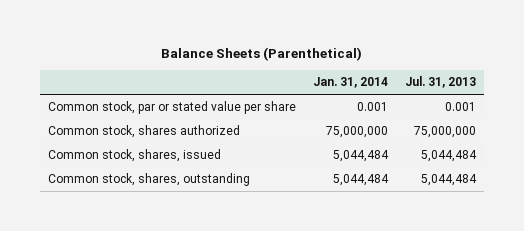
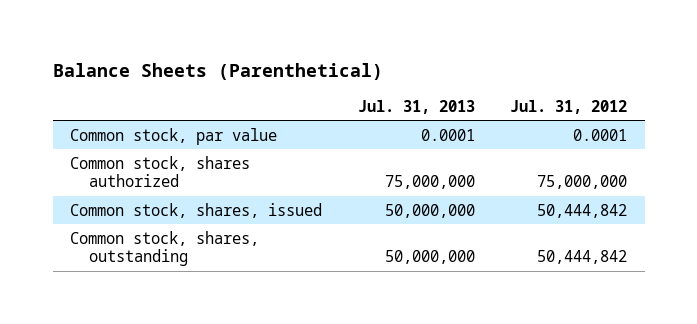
[312,77,388,89] Jan. 31, 2014 -> none
none -> [510,99,628,114] Jul. 31, 2012
[48,101,297,115] Common stock, par or stated value per share -> [70,127,278,145] Common stock, par value
[444,102,476,112] 0.001 -> [420,128,475,141] 0.0001
[420,150,477,163] 5,044,484 -> [384,203,475,218] 50,000,000
[420,174,477,187] 5,044,484 -> [384,250,475,265] 50,000,000

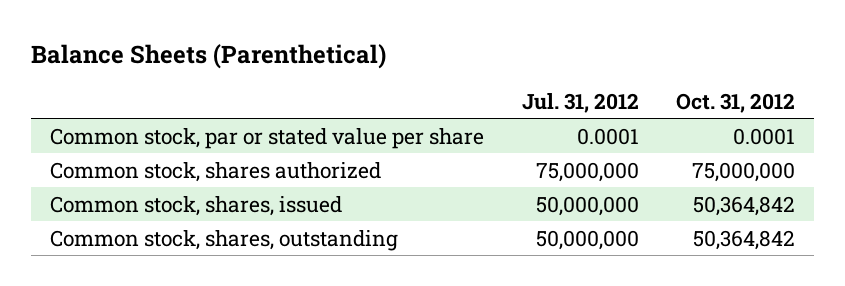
[357,99,475,114] Jul. 31, 2013 -> none
none -> [676,92,796,113] Oct. 31, 2012
[70,127,278,145] Common stock, par value -> [49,127,484,149] Common stock, par or stated value per share
[537,203,628,218] 50,444,842 -> [535,195,639,216] 50,000,000
[537,250,628,265] 50,444,842 -> [535,229,639,250] 50,000,000

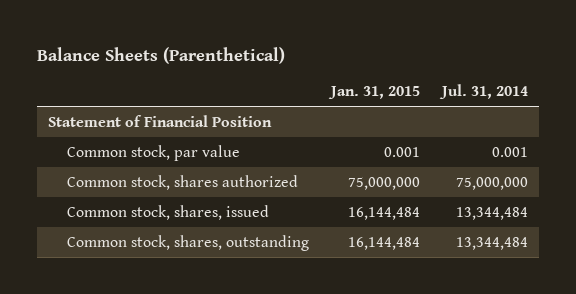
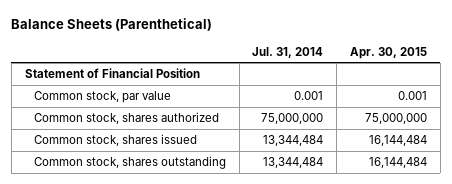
[328,86,421,100] Jan. 31, 2015 -> none
none -> [350,46,428,59] Apr. 30, 2015
[67,204,270,220] Common stock, shares, issued -> [33,134,197,147] Common stock, shares issued
[67,234,310,251] Common stock, shares, outstanding -> [33,156,226,170] Common stock, shares outstanding

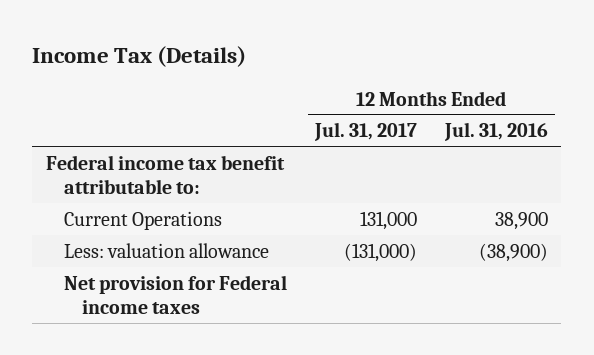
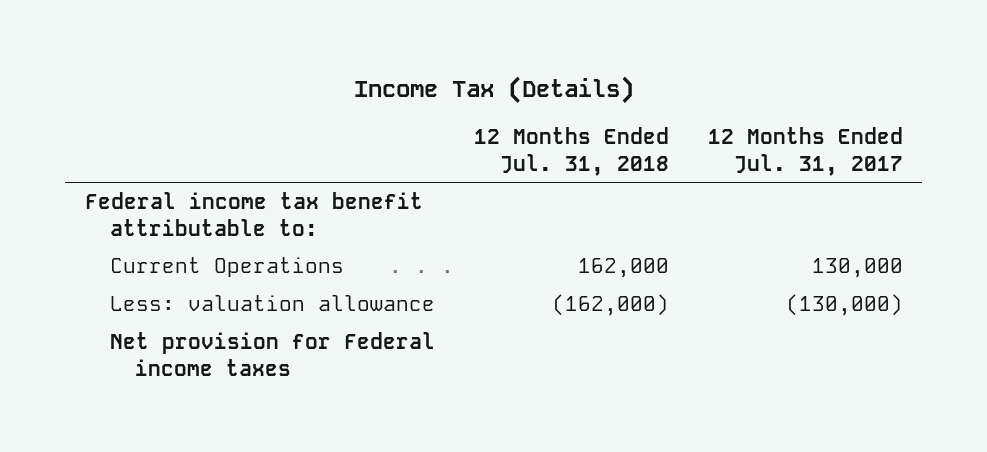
[443,122,548,142] Jul. 31, 2016 -> none
none -> [473,127,669,176] 12 Months Ended Jul. 31, 2018
[359,210,417,230] 131,000 -> [811,258,903,279] 130,000
[343,242,417,262] (131,000) -> [785,294,903,317] (130,000)

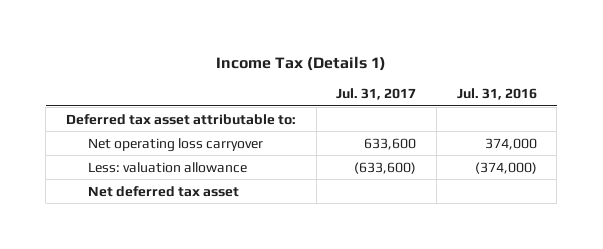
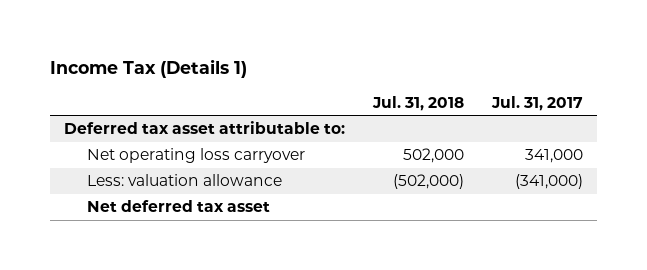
[456,88,537,101] Jul. 31, 2016 -> none
none -> [372,95,465,111] Jul. 31, 2018
[364,137,417,150] 633,600 -> [525,149,584,164] 341,000
[354,161,417,174] (633,600) -> [515,174,584,190] (341,000)

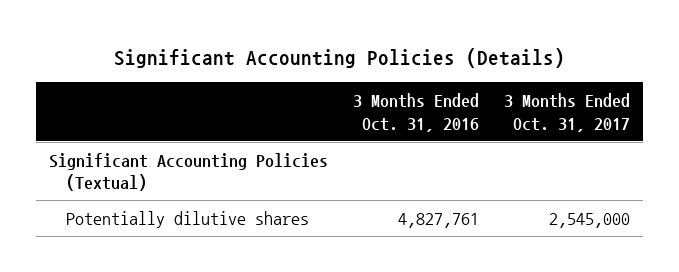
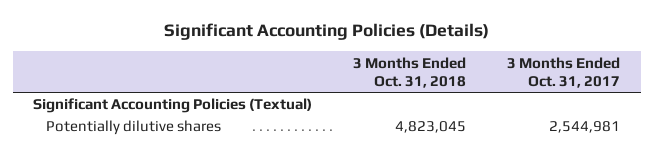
[353,93,480,132] 3 Months Ended Oct. 31, 2016 -> none
none -> [353,56,467,88] 3 Months Ended Oct. 31, 2018
[549,212,631,228] 2,545,000 -> [549,121,621,134] 2,544,981

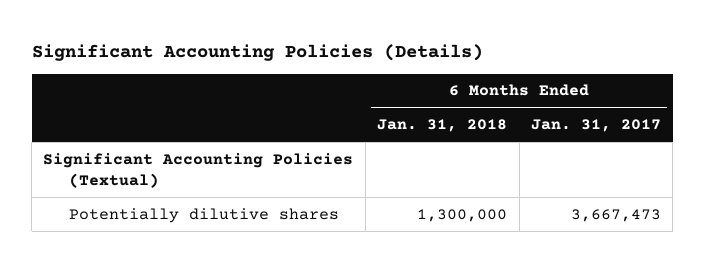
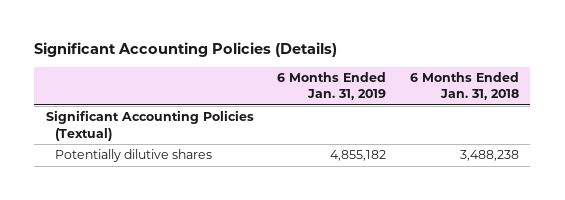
[531,119,662,133] Jan. 31, 2017 -> none
none -> [277,72,387,101] 6 Months Ended Jan. 31, 2019
[417,208,508,222] 1,300,000 -> [459,150,519,162] 3,488,238

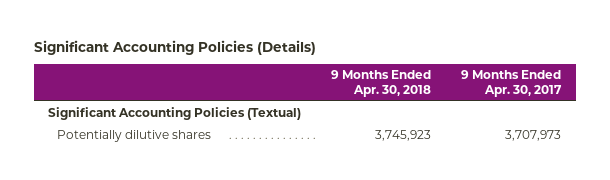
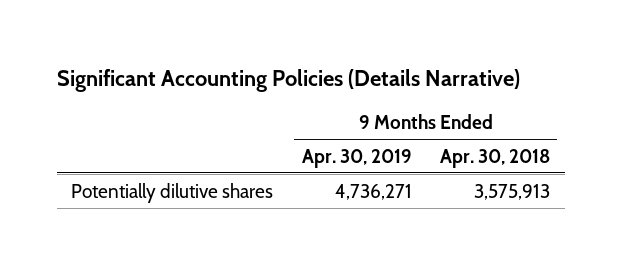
[33,39,316,55] Significant Accounting Policies (Details) -> [56,69,520,93] Significant Accounting Policies (Details Narrative)
[461,69,563,97] 9 Months Ended Apr. 30, 2017 -> none
none -> [301,148,412,168] Apr. 30, 2019
[48,107,302,121] Significant Accounting Policies (Textual) -> none
[375,130,432,142] 3,745,923 -> [474,183,551,200] 3,575,913

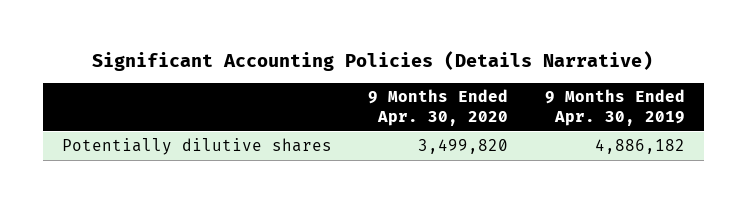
[440,148,551,168] Apr. 30, 2018 -> none
none -> [368,89,509,127] 9 Months Ended Apr. 30, 2020
[334,183,412,200] 4,736,271 -> [595,139,686,155] 4,886,182

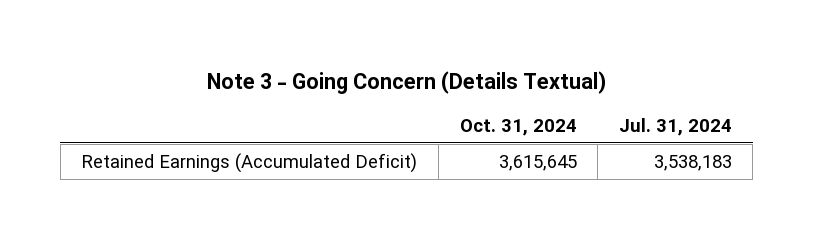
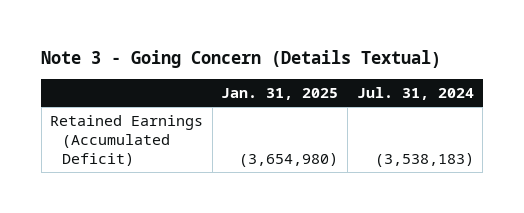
[459,119,577,137] Oct. 31, 2024 -> none
none -> [221,88,339,101] Jan. 31, 2025
[653,155,732,172] 3,538,183 -> [374,152,474,167] (3,538,183)

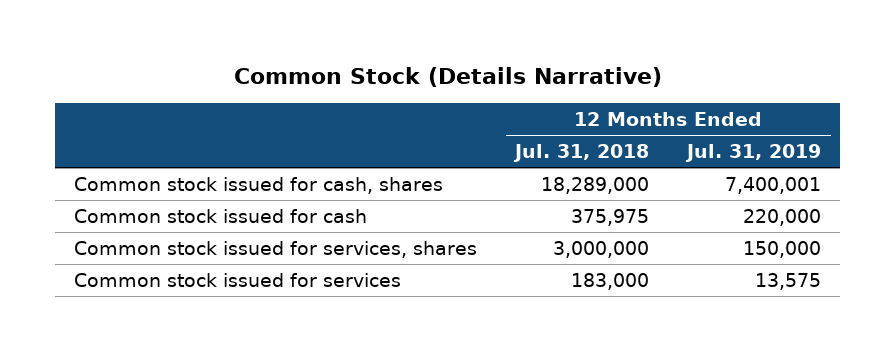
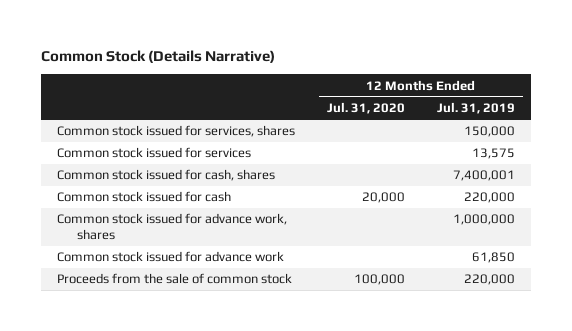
[513,144,650,163] Jul. 31, 2018 -> none
none -> [326,102,405,115] Jul. 31, 2020
[74,176,444,194] Common stock issued for cash, shares -> [57,169,276,182] Common stock issued for cash, shares
[74,208,368,223] Common stock issued for cash -> [57,191,232,203] Common stock issued for cash
none -> [57,213,288,240] Common stock issued for advance work, shares
none -> [57,251,285,263] Common stock issued for advance work
none -> [57,273,293,285] Proceeds from the sale of common stock

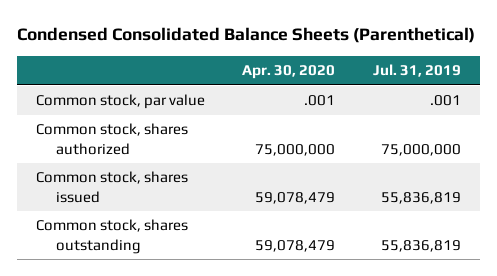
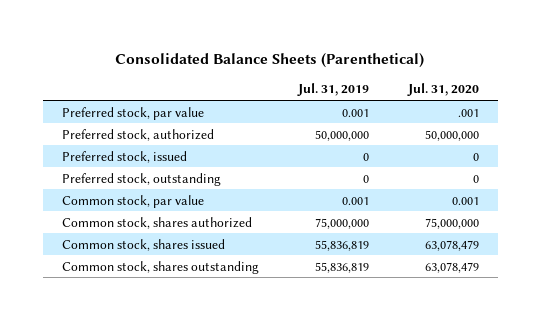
[17,27,476,44] Condensed Consolidated Balance Sheets (Parenthetical) -> [115,53,425,69] Consolidated Balance Sheets (Parenthetical)
[242,65,336,80] Apr. 30, 2020 -> none
none -> [406,83,479,97] Jul. 31, 2020
none -> [62,106,205,120] Preferred stock, par value
none -> [62,128,215,141] Preferred stock, authorized
none -> [62,150,188,163] Preferred stock, issued
none -> [62,172,222,186] Preferred stock, outstanding
[429,95,461,107] .001 -> [341,196,369,205] 0.001

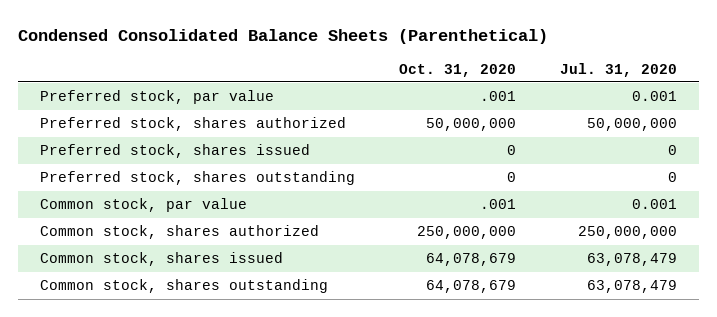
[115,53,425,69] Consolidated Balance Sheets (Parenthetical) -> [18,28,549,44] Condensed Consolidated Balance Sheets (Parenthetical)
[296,83,369,97] Jul. 31, 2019 -> none
none -> [398,63,516,77] Oct. 31, 2020
[457,108,479,117] .001 -> [631,91,677,102] 0.001
[62,128,215,141] Preferred stock, authorized -> [40,117,347,132] Preferred stock, shares authorized
[62,150,188,163] Preferred stock, issued -> [40,144,311,159] Preferred stock, shares issued
[62,172,222,186] Preferred stock, outstanding -> [40,171,356,186] Preferred stock, shares outstanding
[424,217,479,229] 75,000,000 -> [577,226,677,240] 250,000,000

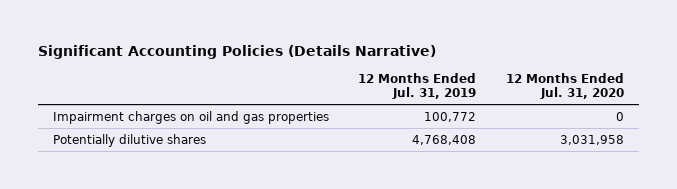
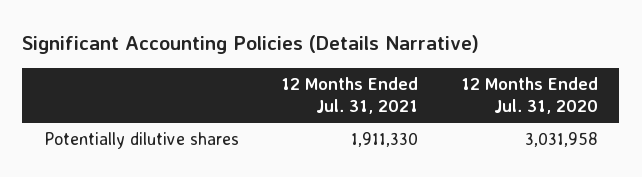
[358,73,477,100] 12 Months Ended Jul. 31, 2019 -> none
none -> [281,77,419,114] 12 Months Ended Jul. 31, 2021
[52,110,329,124] Impairment charges on oil and gas properties -> none

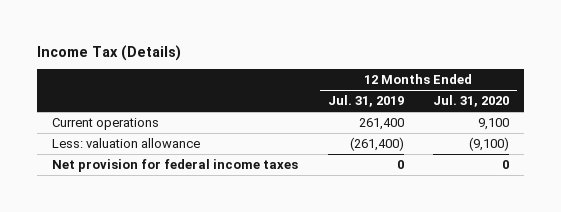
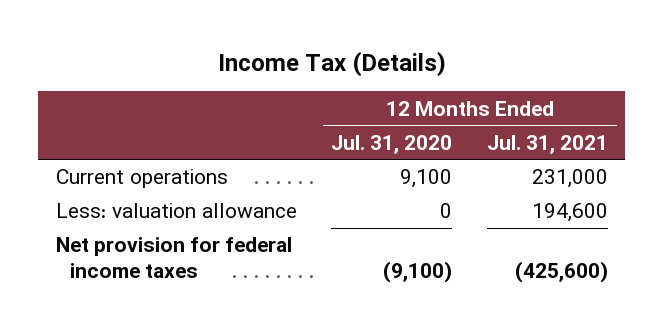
[327,95,404,108] Jul. 31, 2019 -> none
none -> [486,134,608,154] Jul. 31, 2021
[469,137,510,152] (9,100) -> [440,203,453,219] 0
[502,160,510,170] 0 -> [383,261,453,284] (9,100)

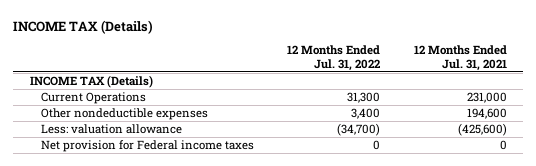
[217,50,446,77] Income Tax (Details) -> [13,19,154,34] INCOME TAX (Details)
[331,134,453,154] Jul. 31, 2020 -> none
none -> [287,45,381,71] 12 Months Ended Jul. 31, 2022
none -> [29,75,153,89] INCOME TAX (Details)
[55,169,228,189] Current operations -> [40,92,146,105] Current Operations
none -> [40,108,208,121] Other nondeductible expenses
[531,203,608,223] 194,600 -> [457,123,507,137] (425,600)
[55,237,292,279] Net provision for federal income taxes -> [40,140,254,153] Net provision for Federal income taxes
[514,261,608,284] (425,600) -> [499,140,507,151] 0

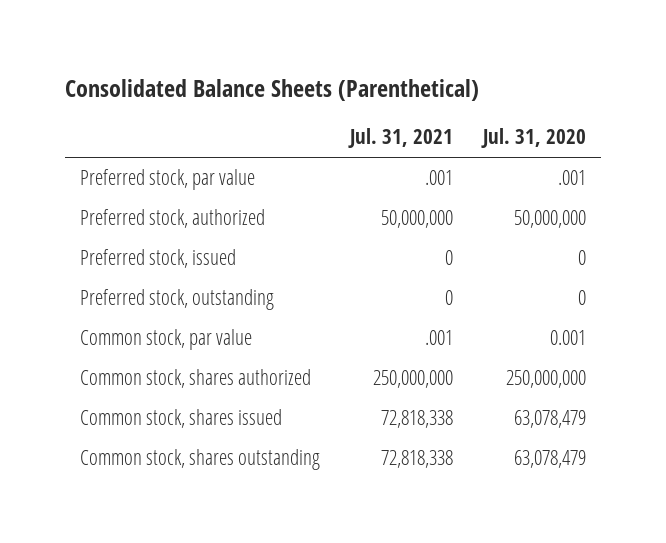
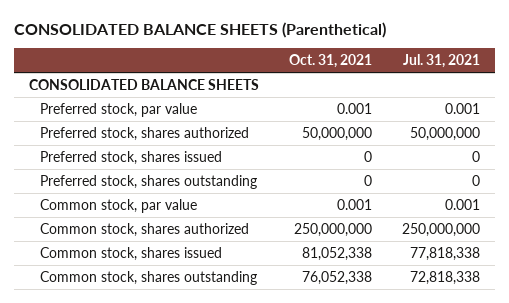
[64,78,479,101] Consolidated Balance Sheets (Parenthetical) -> [13,21,386,38] CONSOLIDATED BALANCE SHEETS (Parenthetical)
[481,128,587,149] Jul. 31, 2020 -> none
none -> [288,54,372,69] Oct. 31, 2021
none -> [28,78,259,90] CONSOLIDATED BALANCE SHEETS
[425,170,454,186] .001 -> [445,102,481,114] 0.001
[79,209,265,229] Preferred stock, authorized -> [39,126,249,141] Preferred stock, shares authorized
[79,249,236,269] Preferred stock, issued -> [39,150,222,165] Preferred stock, shares issued
[79,289,274,311] Preferred stock, outstanding -> [39,174,257,189] Preferred stock, shares outstanding
[425,330,454,346] .001 -> [445,198,481,210] 0.001
[381,410,454,429] 72,818,338 -> [410,246,481,261] 77,818,338

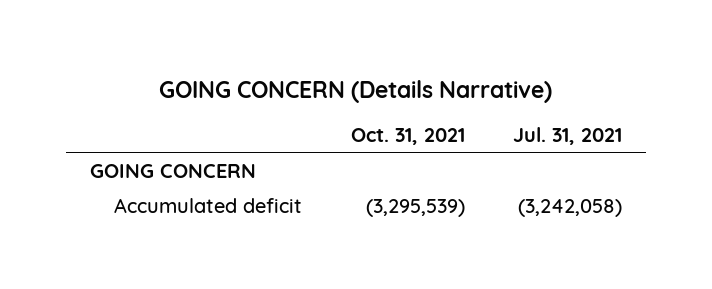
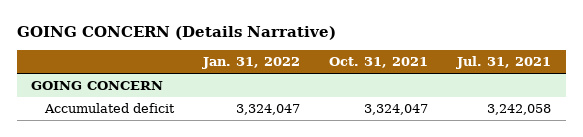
none -> [202,57,301,70] Jan. 31, 2022
[365,198,465,217] (3,295,539) -> [364,104,429,116] 3,324,047
[517,198,622,217] (3,242,058) -> [487,104,552,116] 3,242,058

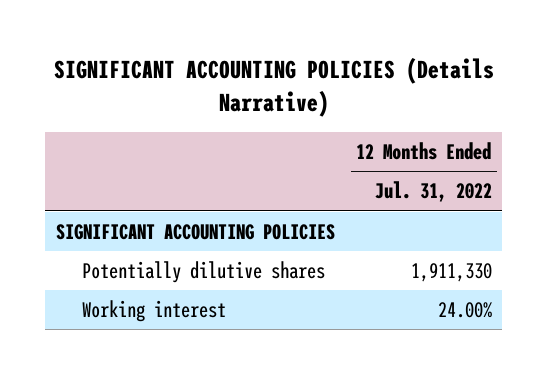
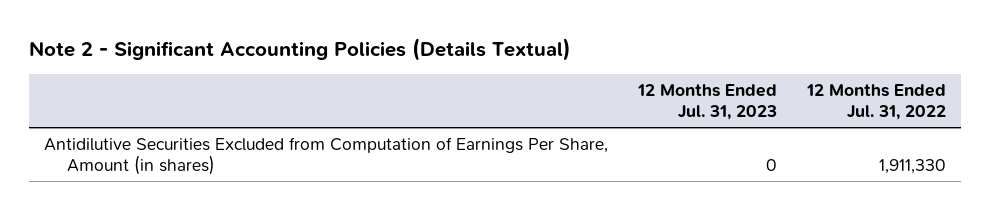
[53,57,494,118] SIGNIFICANT ACCOUNTING POLICIES (Details Narrative) -> [29,38,572,62] Note 2 - Significant Accounting Policies (Details Textual)
none -> [636,84,777,121] 12 Months Ended Jul. 31, 2023
[55,224,335,241] SIGNIFICANT ACCOUNTING POLICIES -> none
[82,300,227,323] Working interest -> none
[82,261,326,284] Potentially dilutive shares -> [44,137,609,176] Antidilutive Securities Excluded from Computation of Earnings Per Share, Amount (in shares)

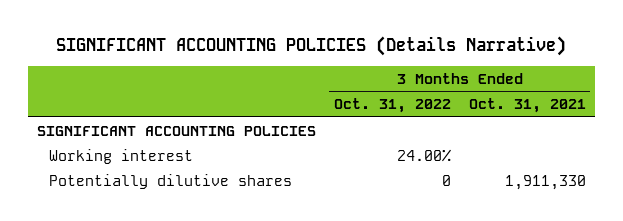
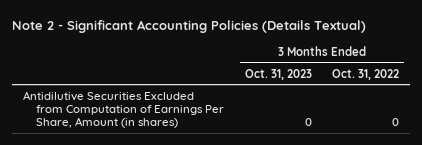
[56,36,567,57] SIGNIFICANT ACCOUNTING POLICIES (Details Narrative) -> [12,20,367,34] Note 2 - Significant Accounting Policies (Details Textual)
[468,98,586,114] Oct. 31, 2021 -> none
none -> [244,68,312,80] Oct. 31, 2023
[37,125,317,136] SIGNIFICANT ACCOUNTING POLICIES -> none
[49,148,194,164] Working interest -> none
[49,173,293,189] Potentially dilutive shares -> [22,90,225,129] Antidilutive Securities Excluded from Computation of Earnings Per Share, Amount (in shares)

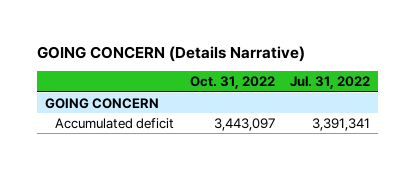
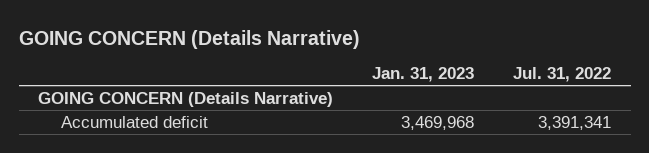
[189,76,275,90] Oct. 31, 2022 -> none
none -> [372,67,475,83] Jan. 31, 2023
[44,97,159,109] GOING CONCERN -> [38,91,334,107] GOING CONCERN (Details Narrative)

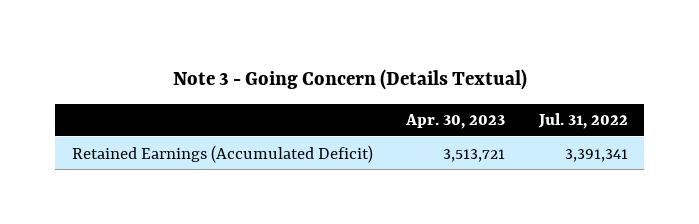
[18,29,360,49] GOING CONCERN (Details Narrative) -> [172,68,527,90] Note 3 - Going Concern (Details Textual)
[372,67,475,83] Jan. 31, 2023 -> none
none -> [405,114,506,130] Apr. 30, 2023
[38,91,334,107] GOING CONCERN (Details Narrative) -> none
[60,115,208,128] Accumulated deficit -> [71,144,373,163] Retained Earnings (Accumulated Deficit)

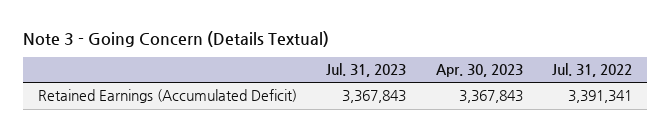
none -> [326,63,407,78] Jul. 31, 2023
[443,148,506,162] 3,513,721 -> [458,90,523,104] 3,367,843

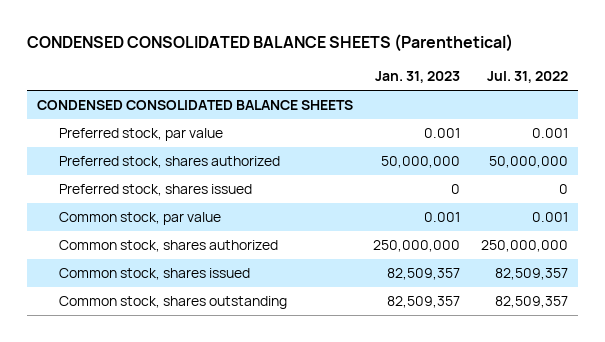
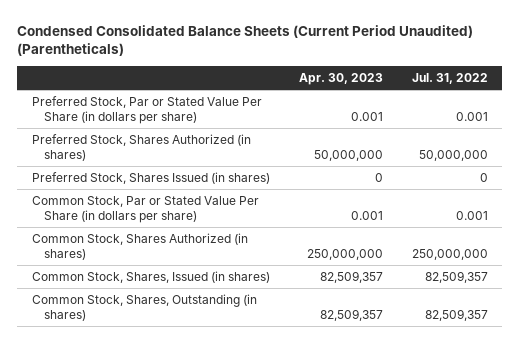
[26,34,513,53] CONDENSED CONSOLIDATED BALANCE SHEETS (Parenthetical) -> [17,24,474,57] Condensed Consolidated Balance Sheets (Current Period Unaudited) (Parentheticals)
[375,71,461,84] Jan. 31, 2023 -> none
none -> [298,73,383,86] Apr. 30, 2023
[36,100,353,111] CONDENSED CONSOLIDATED BALANCE SHEETS -> none
[59,128,224,142] Preferred stock, par value -> [31,96,262,124] Preferred Stock, Par or Stated Value Per Share (in dollars per share)
[59,156,281,169] Preferred stock, shares authorized -> [31,134,251,161] Preferred Stock, Shares Authorized (in shares)
[59,184,253,197] Preferred stock, shares issued -> [31,172,270,185] Preferred Stock, Shares Issued (in shares)
[59,212,222,226] Common stock, par value -> [31,196,259,223] Common Stock, Par or Stated Value Per Share (in dollars per share)
[59,240,279,253] Common stock, shares authorized -> [31,233,248,260] Common Stock, Shares Authorized (in shares)
[59,268,251,281] Common stock, shares issued -> [31,271,270,284] Common Stock, Shares, Issued (in shares)
[59,296,288,310] Common stock, shares outstanding -> [31,294,257,321] Common Stock, Shares, Outstanding (in shares)

